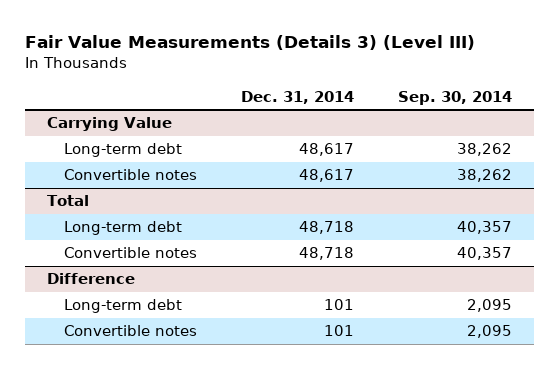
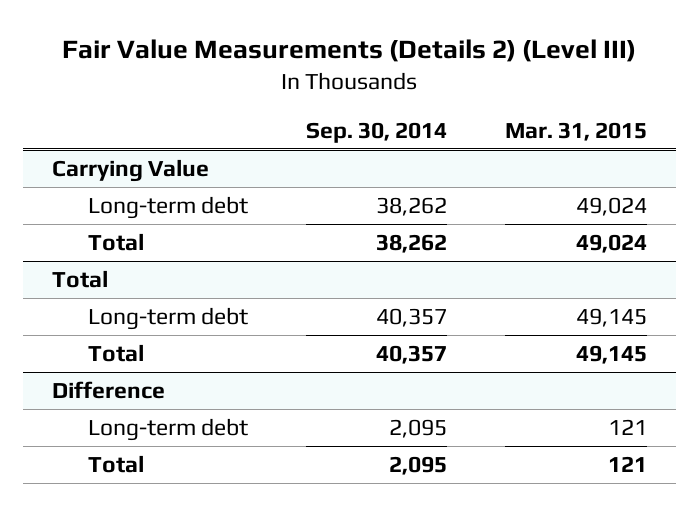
[25,35,476,51] Fair Value Measurements (Details 3) (Level III) -> [62,39,637,63] Fair Value Measurements (Details 2) (Level III)
[241,90,355,104] Dec. 31, 2014 -> none
none -> [505,121,648,141] Mar. 31, 2015
[64,169,198,181] Convertible notes -> [88,232,145,251] Total
[64,247,198,259] Convertible notes -> [88,343,145,362] Total
[64,325,198,337] Convertible notes -> [88,454,145,473] Total

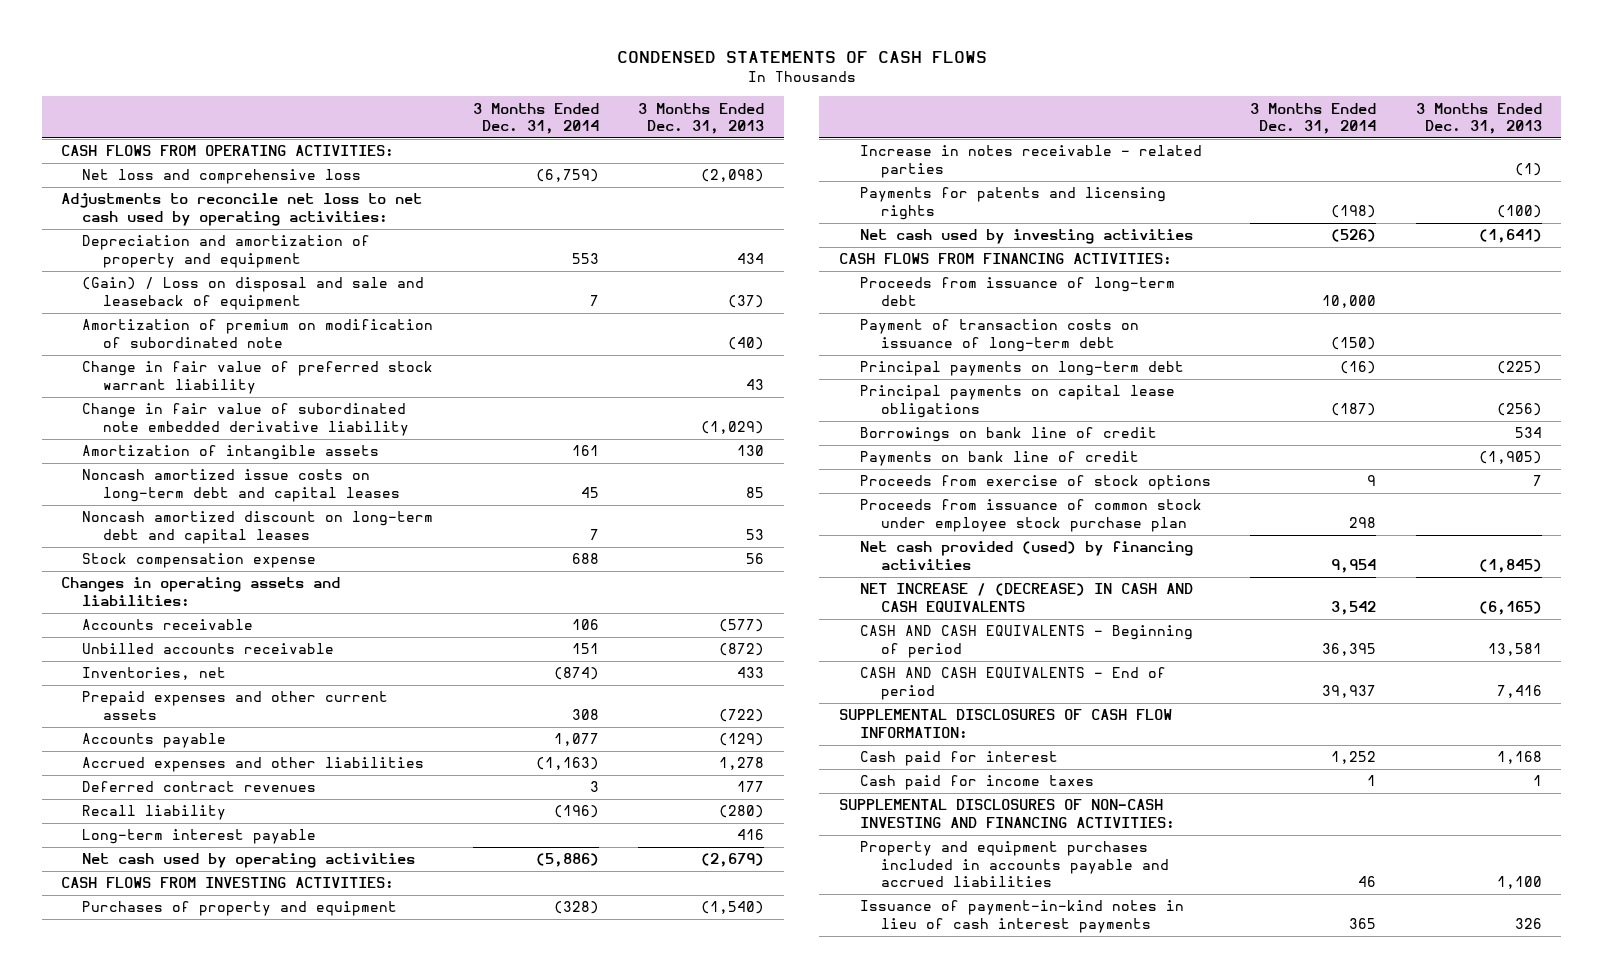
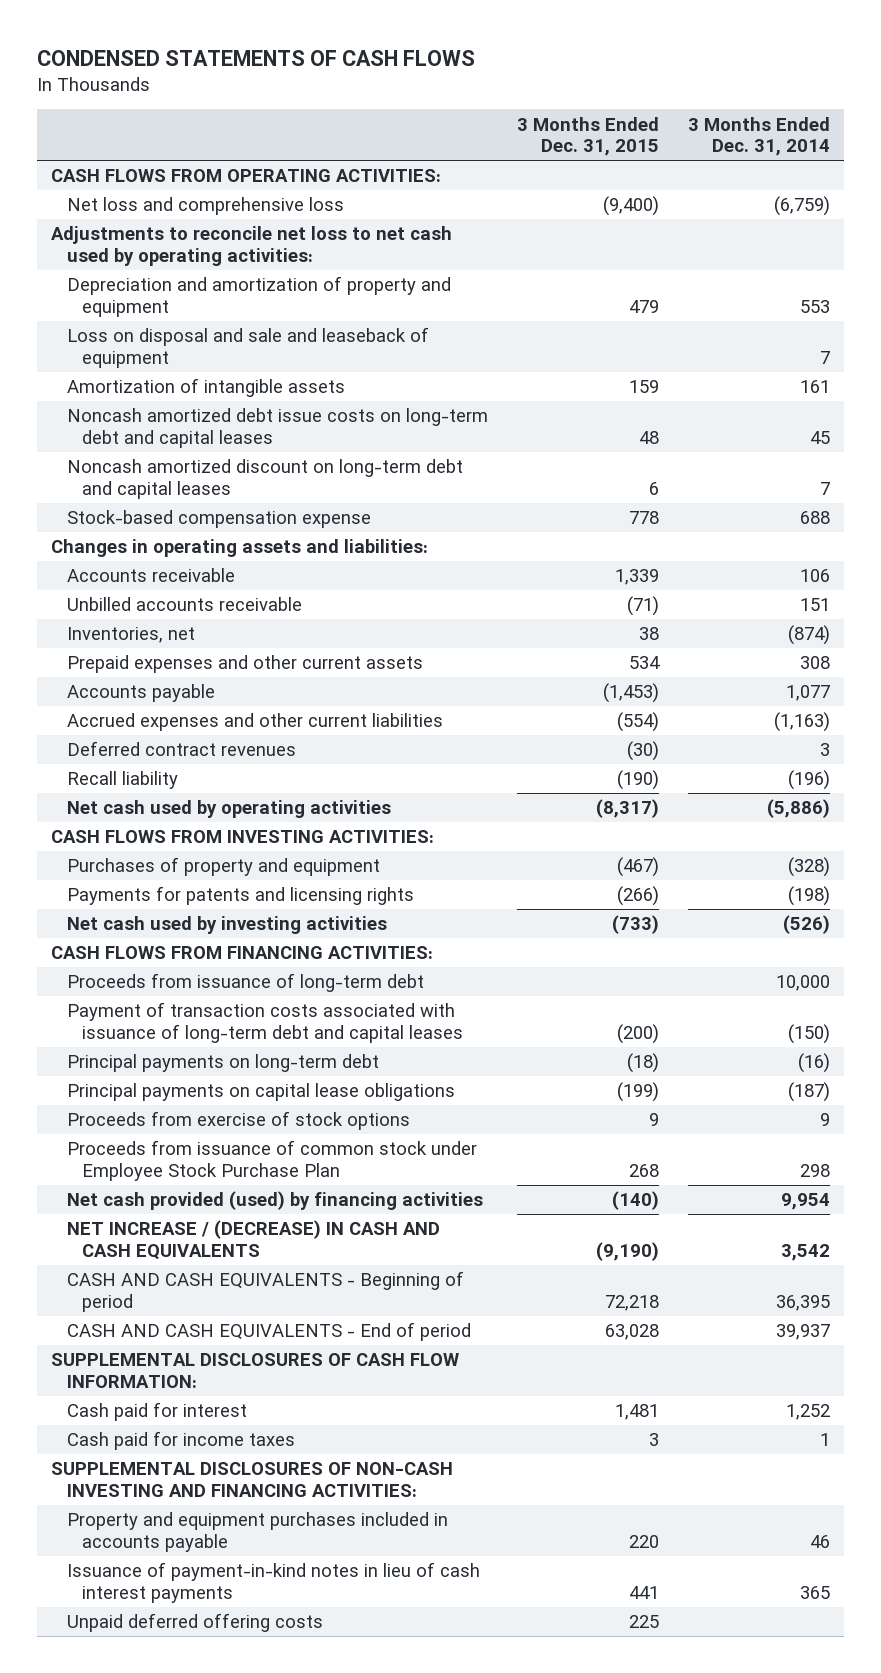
[638,102,765,135] 3 Months Ended Dec. 31, 2013 -> none
none -> [516,116,659,157] 3 Months Ended Dec. 31, 2015
[82,319,434,348] Amortization of premium on modification of subordinated note -> none
[82,361,434,394] Change in fair value of preferred stock warrant liability -> none
[82,403,410,436] Change in fair value of subordinated note embedded derivative liability -> none
[82,277,425,310] (Gain) / Loss on disposal and sale and leaseback of equipment -> [66,327,429,368] Loss on disposal and sale and leaseback of equipment
[82,469,401,502] Noncash amortized issue costs on long-term debt and capital leases -> [66,408,488,448] Noncash amortized debt issue costs on long-term debt and capital leases
[82,553,317,569] Stock compensation expense -> [66,510,371,529] Stock-based compensation expense
[82,757,425,773] Accrued expenses and other liabilities -> [66,713,443,732] Accrued expenses and other current liabilities
[82,829,317,845] Long-term interest payable -> none
[859,145,1202,178] Increase in notes receivable - related parties -> none
[859,319,1139,352] Payment of transaction costs on issuance of long-term debt -> [66,1002,463,1043] Payment of transaction costs associated with issuance of long-term debt and capital leases
[859,427,1157,443] Borrowings on bank line of credit -> none
[859,451,1139,467] Payments on bank line of credit -> none
[859,499,1202,532] Proceeds from issuance of common stock under employee stock purchase plan -> [66,1140,477,1181] Proceeds from issuance of common stock under Employee Stock Purchase Plan
[859,841,1169,888] Property and equipment purchases included in accounts payable and accrued liabilities -> [66,1512,448,1552] Property and equipment purchases included in accounts payable
none -> [66,1613,323,1633] Unpaid deferred offering costs

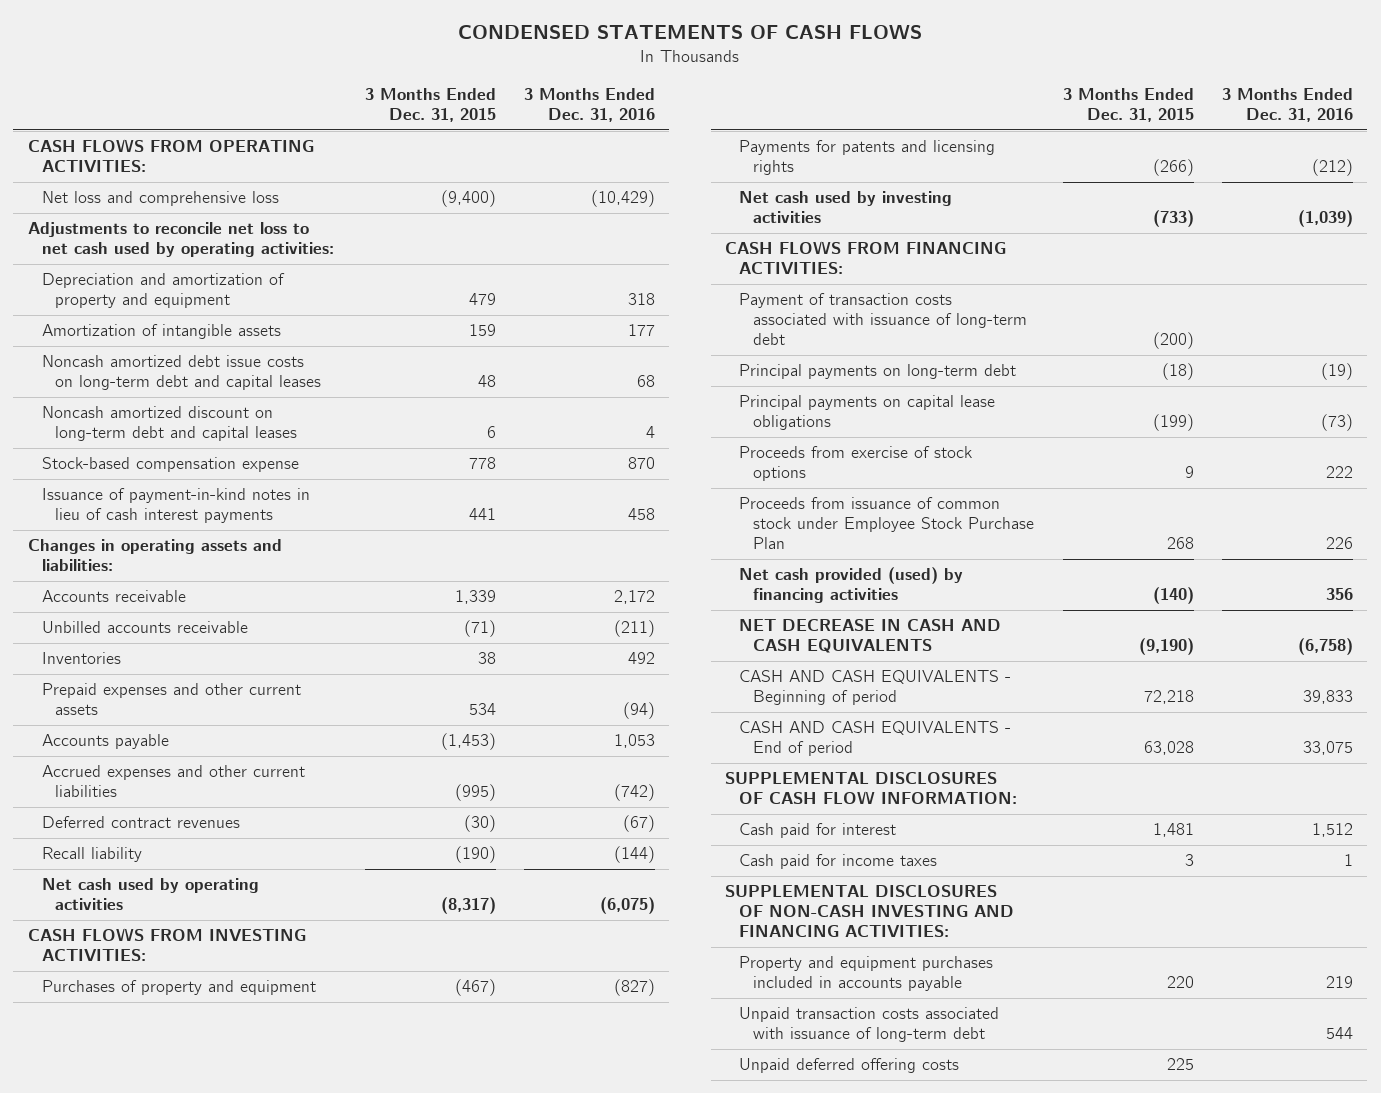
[687,116,830,157] 3 Months Ended Dec. 31, 2014 -> none
none -> [524,88,656,122] 3 Months Ended Dec. 31, 2016
[66,327,429,368] Loss on disposal and sale and leaseback of equipment -> none
[66,1562,480,1603] Issuance of payment-in-kind notes in lieu of cash interest payments -> [41,488,310,524] Issuance of payment-in-kind notes in lieu of cash interest payments
[66,627,195,644] Inventories, net -> [41,652,121,665] Inventories
[616,712,659,733] (554) -> [454,784,496,802] (995)
[66,973,424,993] Proceeds from issuance of long-term debt -> none
[66,1002,463,1043] Payment of transaction costs associated with issuance of long-term debt and capital leases -> [739,293,1028,346] Payment of transaction costs associated with issuance of long-term debt
[66,1220,440,1260] NET INCREASE / (DECREASE) IN CASH AND CASH EQUIVALENTS -> [739,619,1002,654] NET DECREASE IN CASH AND CASH EQUIVALENTS
none -> [739,1007,1000,1043] Unpaid transaction costs associated with issuance of long-term debt

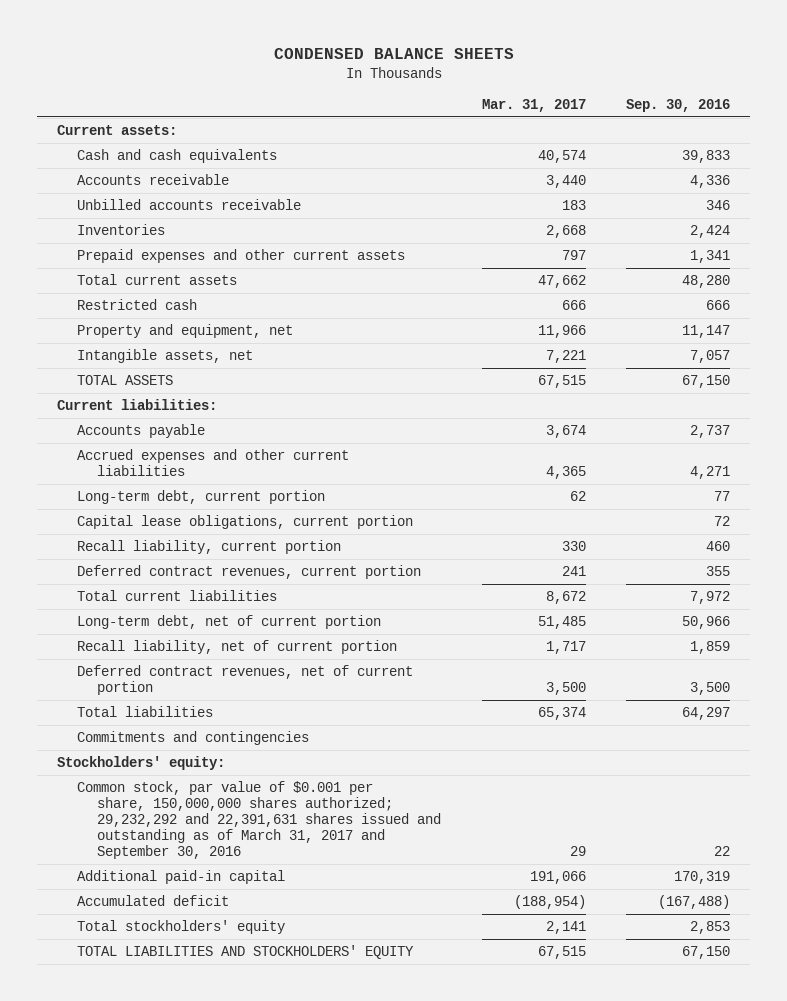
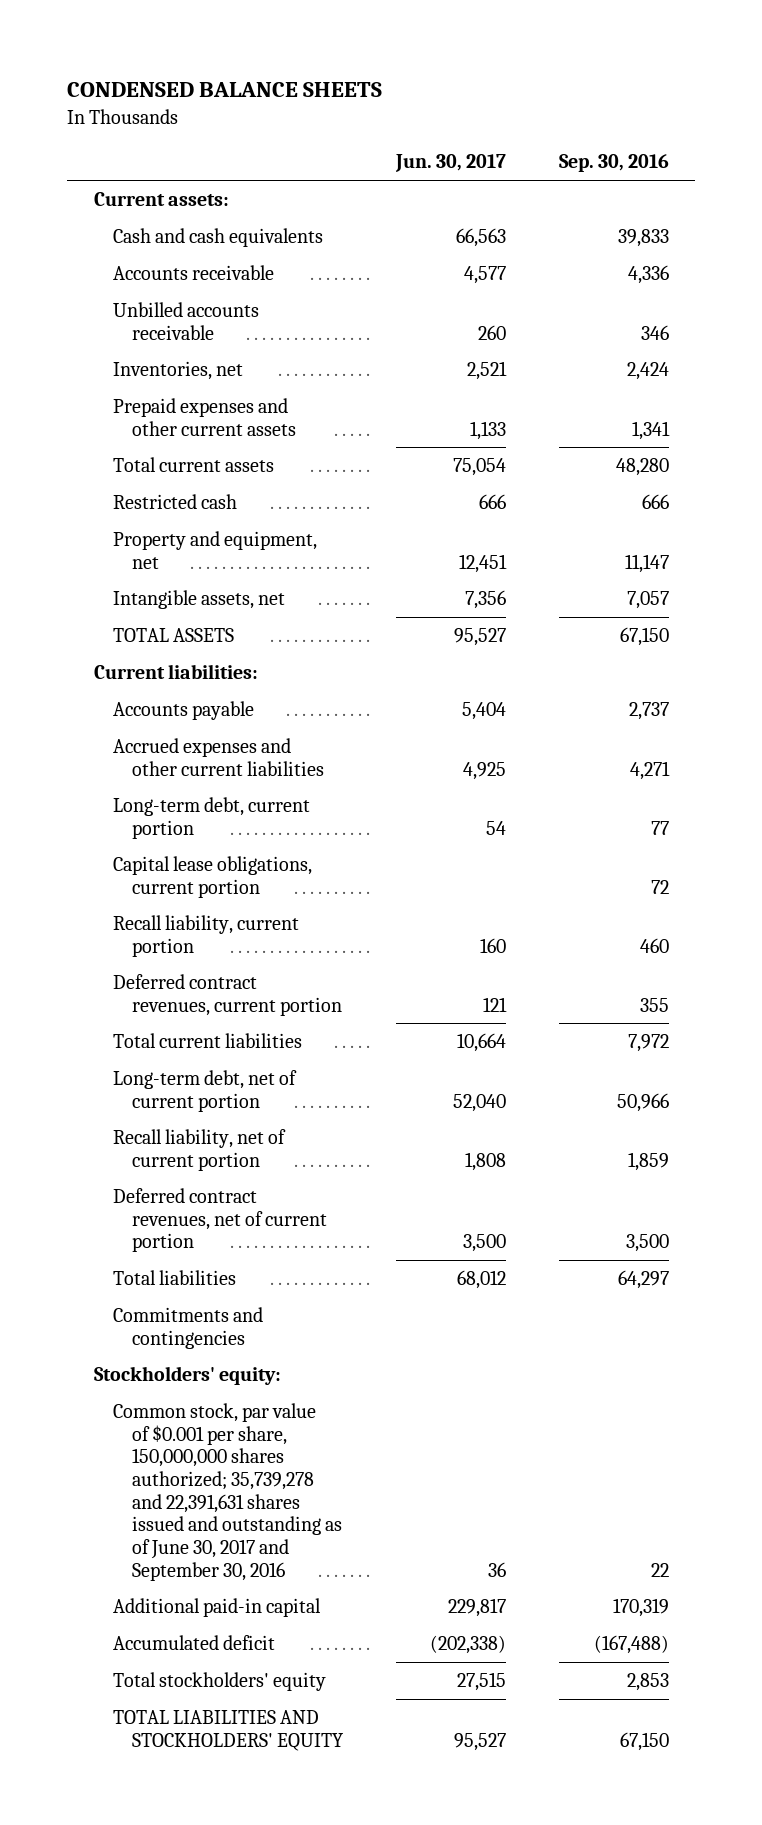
[481,98,586,112] Mar. 31, 2017 -> none
none -> [395,154,507,173] Jun. 30, 2017
[77,224,166,236] Inventories -> [112,361,243,381] Inventories, net
[77,781,442,860] Common stock, par value of $0.001 per share, 150,000,000 shares authorized; 29,232,292 and 22,391,631 shares issued and outstanding as of March 31, 2017 and September 30, 2016 -> [112,1403,343,1581] Common stock, par value of $0.001 per share, 150,000,000 shares authorized; 35,739,278 and 22,391,631 shares issued and outstanding as of June 30, 2017 and September 30, 2016

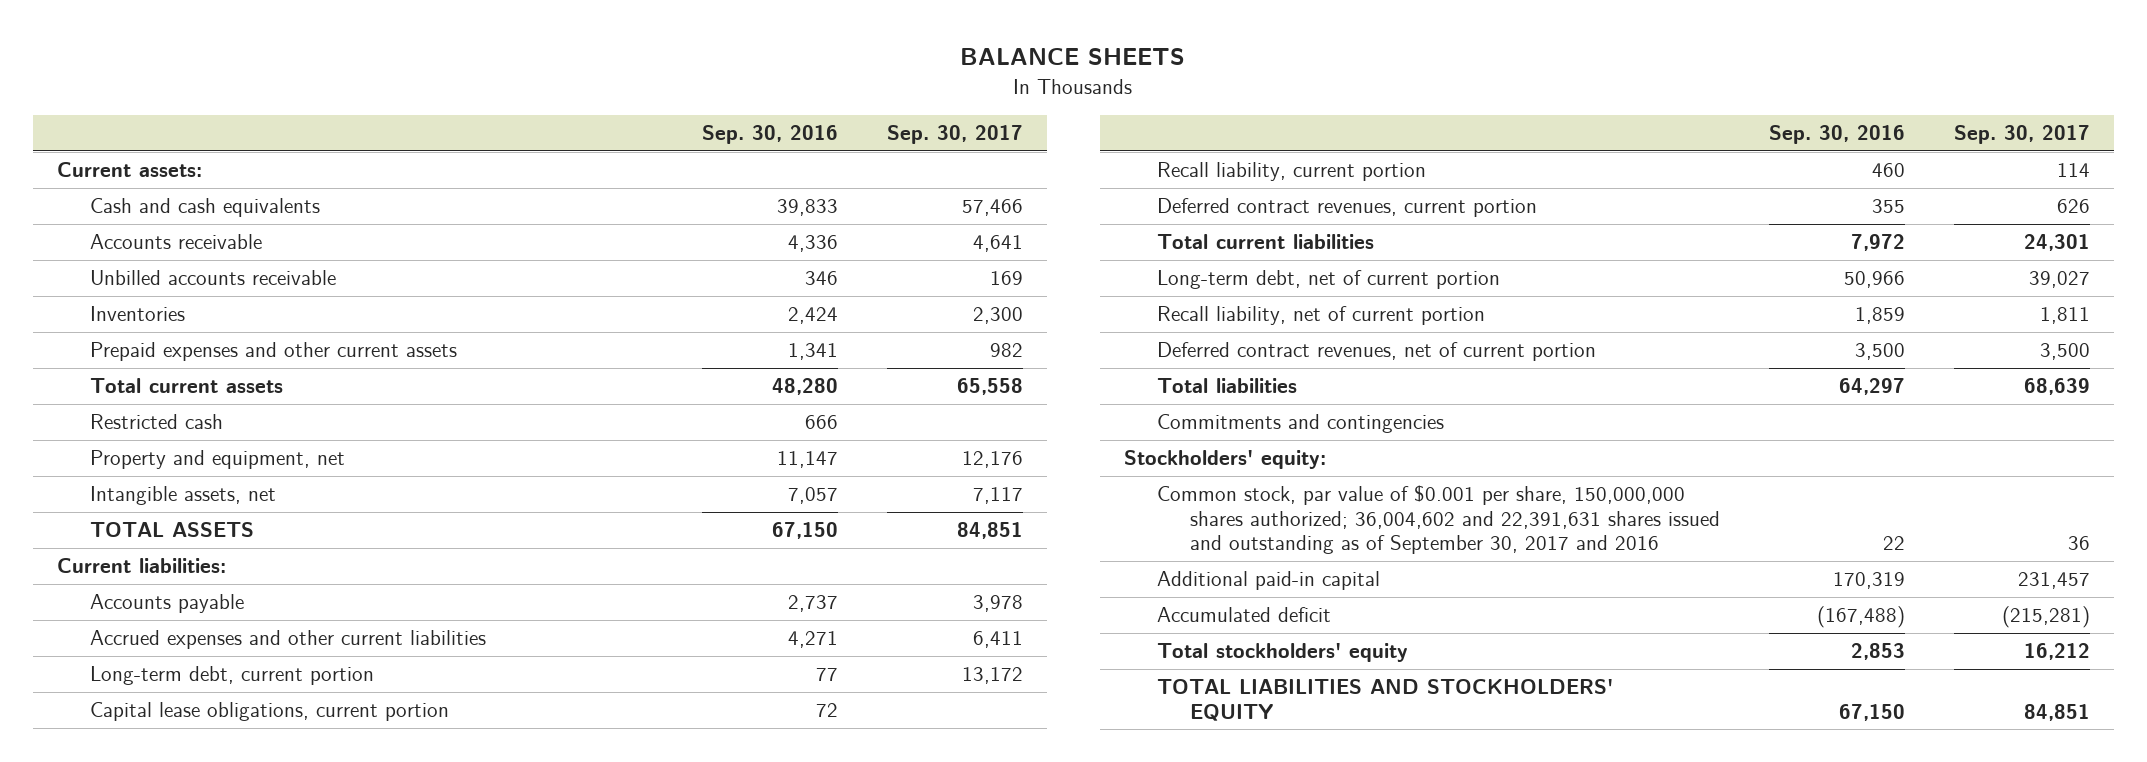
[67,82,383,98] CONDENSED BALANCE SHEETS -> [960,48,1186,66] BALANCE SHEETS
[395,154,507,173] Jun. 30, 2017 -> none
none -> [886,125,1023,145] Sep. 30, 2017
[112,361,243,381] Inventories, net -> [89,306,185,322] Inventories
[112,1403,343,1581] Common stock, par value of $0.001 per share, 150,000,000 shares authorized; 35,739,278 and 22,391,631 shares issued and outstanding as of June 30, 2017 and September 30, 2016 -> [1156,485,1720,555] Common stock, par value of $0.001 per share, 150,000,000 shares authorized; 36,004,602 and 22,391,631 shares issued and outstanding as of September 30, 2017 and 2016

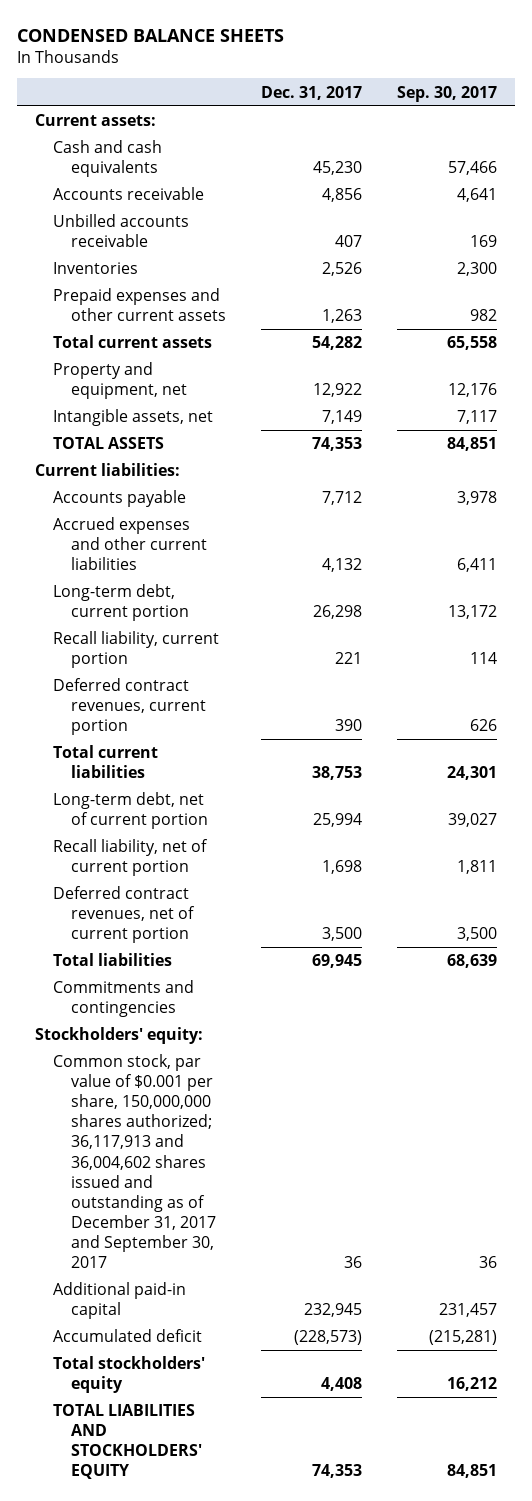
[960,48,1186,66] BALANCE SHEETS -> [17,28,285,42] CONDENSED BALANCE SHEETS
[701,125,838,145] Sep. 30, 2016 -> none
none -> [260,85,362,100] Dec. 31, 2017
[89,414,223,430] Restricted cash -> none
[89,702,449,722] Capital lease obligations, current portion -> none
[1156,485,1720,555] Common stock, par value of $0.001 per share, 150,000,000 shares authorized; 36,004,602 and 22,391,631 shares issued and outstanding as of September 30, 2017 and 2016 -> [52,1054,216,1268] Common stock, par value of $0.001 per share, 150,000,000 shares authorized; 36,117,913 and 36,004,602 shares issued and outstanding as of December 31, 2017 and September 30, 2017

